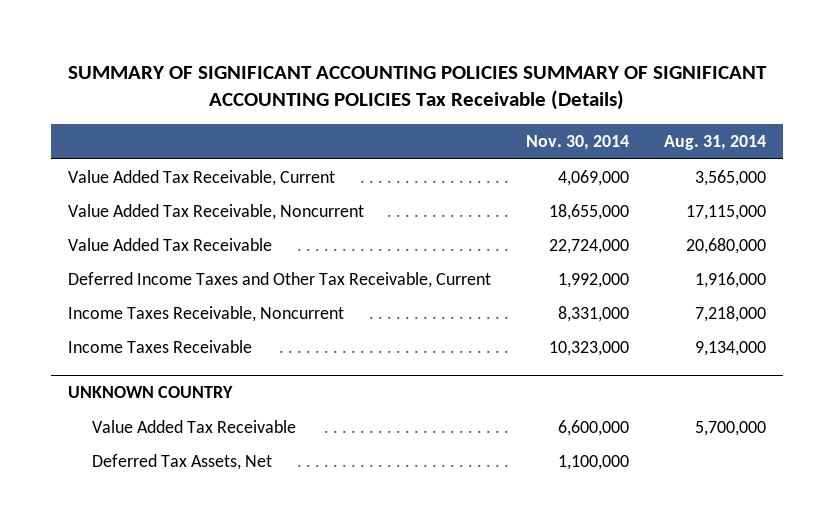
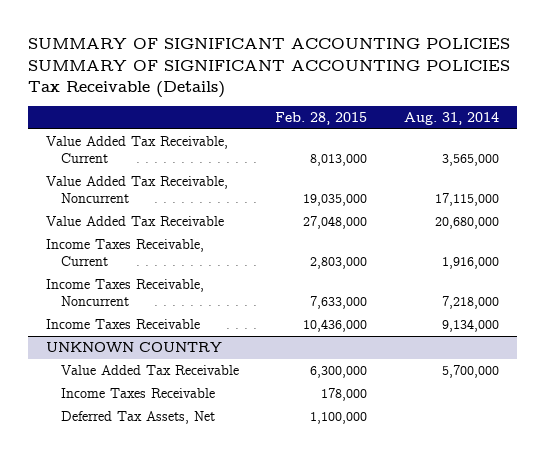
[525,135,629,151] Nov. 30, 2014 -> none
none -> [275,111,368,125] Feb. 28, 2015
[68,271,492,288] Deferred Income Taxes and Other Tax Receivable, Current -> [46,239,205,266] Income Taxes Receivable, Current
none -> [61,388,216,399] Income Taxes Receivable

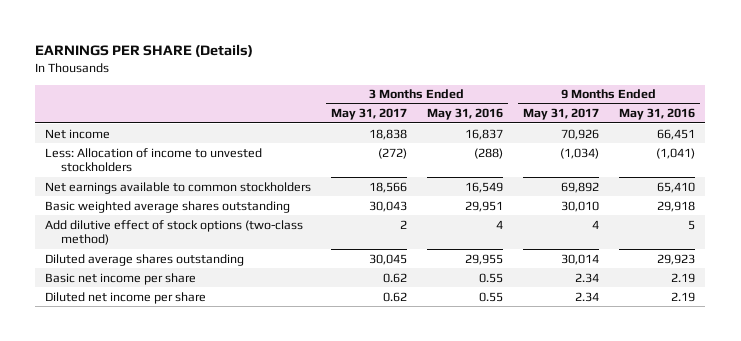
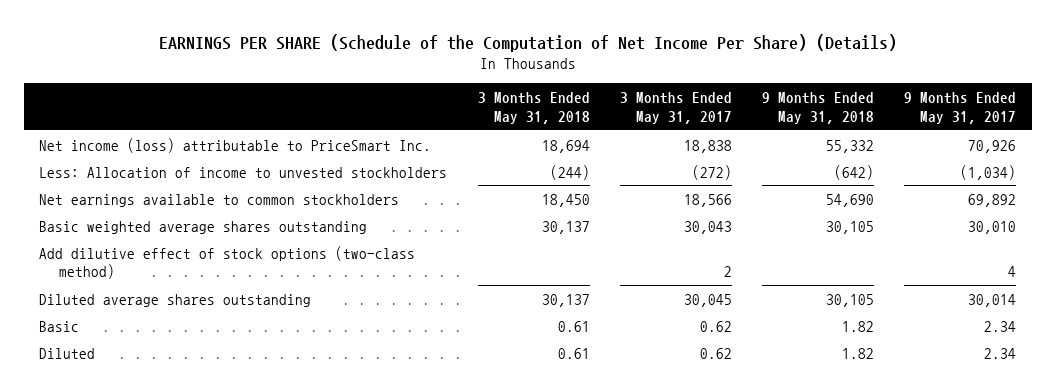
[35,44,254,58] EARNINGS PER SHARE (Details) -> [158,33,897,52] EARNINGS PER SHARE (Schedule of the Computation of Net Income Per Share) (Details)
[427,108,504,121] May 31, 2016 -> none
[619,108,696,121] May 31, 2016 -> none
none -> [477,91,590,124] 3 Months Ended May 31, 2018
none -> [762,91,875,124] 9 Months Ended May 31, 2018
[45,128,111,139] Net income -> [39,137,432,153] Net income (loss) attributable to PriceSmart Inc.
[45,272,197,285] Basic net income per share -> [39,320,80,332] Basic
[45,291,207,304] Diluted net income per share -> [39,347,96,359] Diluted

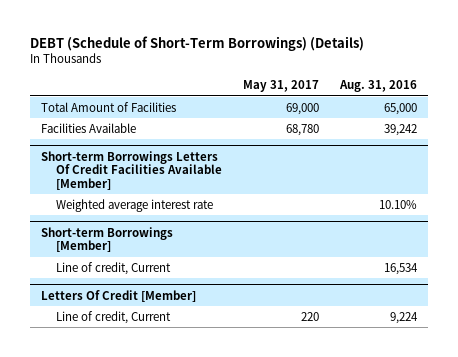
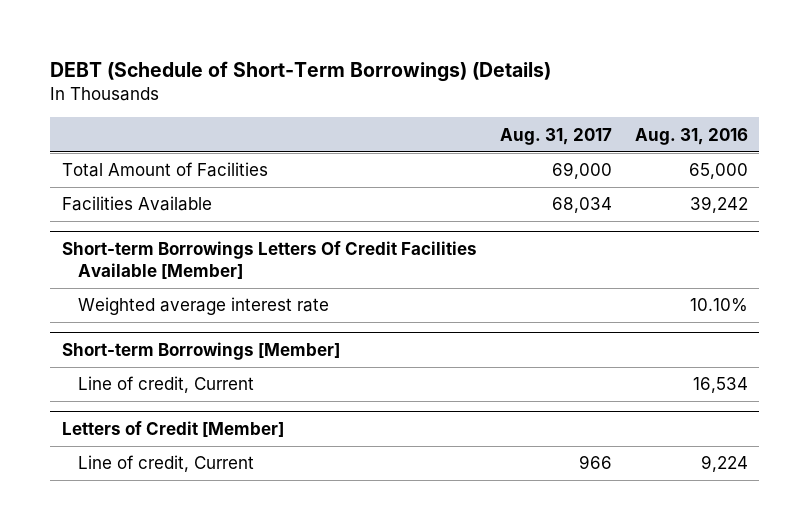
[242,80,319,93] May 31, 2017 -> none
none -> [499,127,612,145] Aug. 31, 2017
[40,289,196,302] Letters Of Credit [Member] -> [61,421,284,438] Letters of Credit [Member]

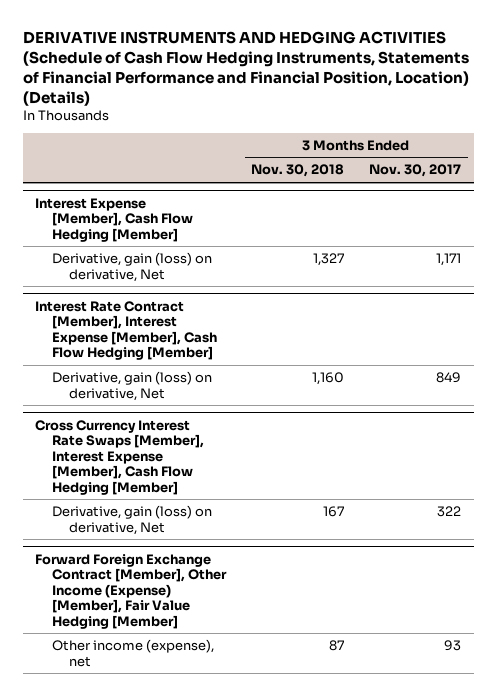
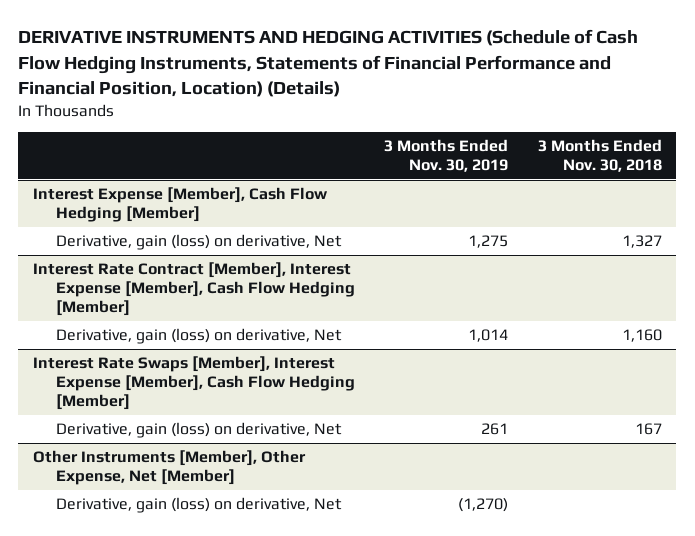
[369,164,462,178] Nov. 30, 2017 -> none
none -> [384,139,509,173] 3 Months Ended Nov. 30, 2019
[35,419,205,495] Cross Currency Interest Rate Swaps [Member], Interest Expense [Member], Cash Flow Hedging [Member] -> [32,356,355,410] Interest Rate Swaps [Member], Interest Expense [Member], Cash Flow Hedging [Member]
[35,553,228,629] Forward Foreign Exchange Contract [Member], Other Income (Expense) [Member], Fair Value Hedging [Member] -> none
[52,639,215,667] Other income (expense), net -> none
none -> [32,450,306,486] Other Instruments [Member], Other Expense, Net [Member]
none -> [55,497,342,514] Derivative, gain (loss) on derivative, Net

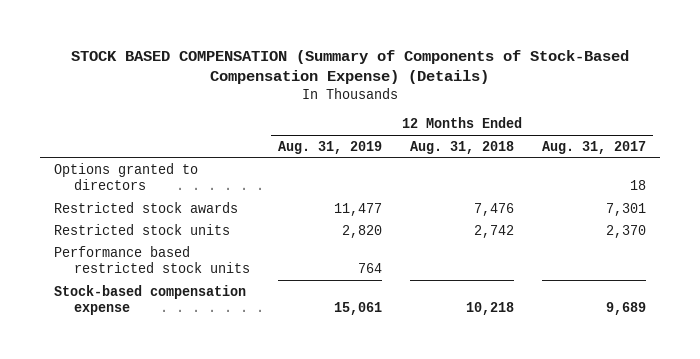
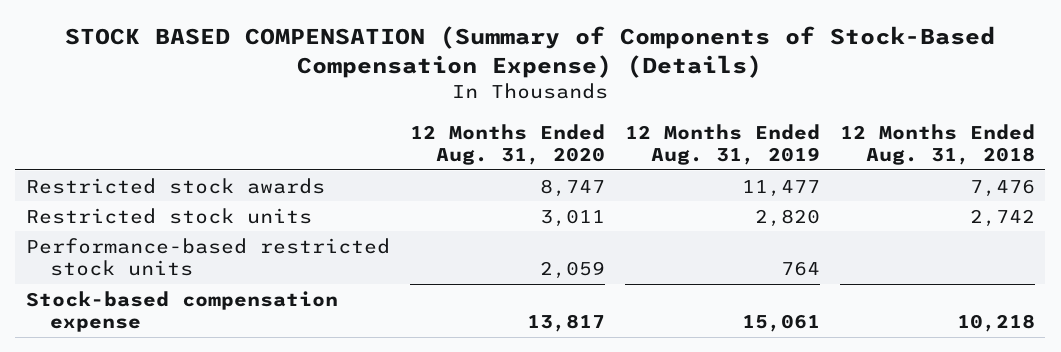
[542,140,647,154] Aug. 31, 2017 -> none
none -> [409,123,605,166] 12 Months Ended Aug. 31, 2020
[53,162,198,191] Options granted to directors -> none
[53,245,250,274] Performance based restricted stock units -> [25,237,390,277] Performance-based restricted stock units

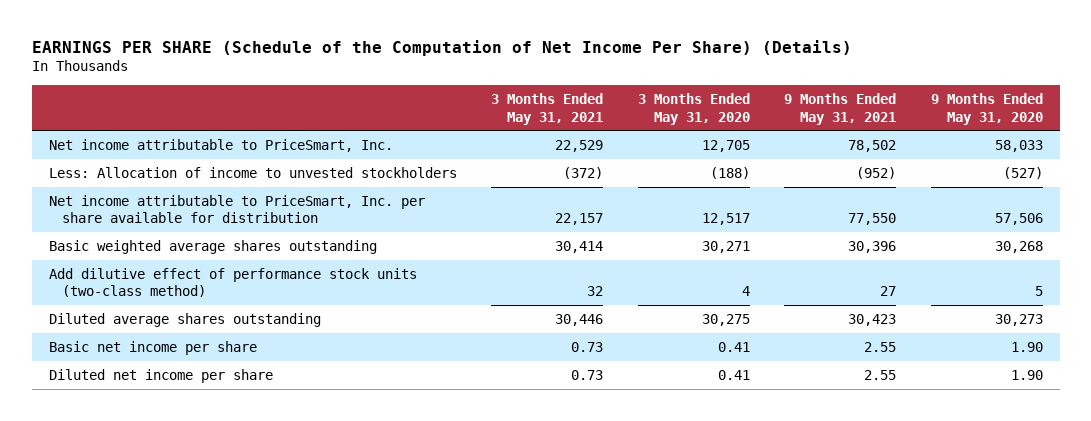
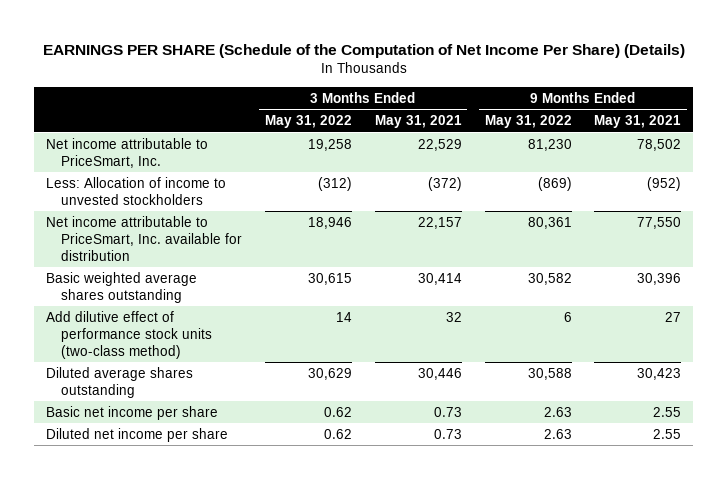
[637,92,750,125] 3 Months Ended May 31, 2020 -> none
[930,92,1043,125] 9 Months Ended May 31, 2020 -> none
none -> [264,115,352,129] May 31, 2022
none -> [484,115,572,129] May 31, 2022
[48,194,425,224] Net income attributable to PriceSmart, Inc. per share available for distribution -> [45,215,242,261] Net income attributable to PriceSmart, Inc. available for distribution

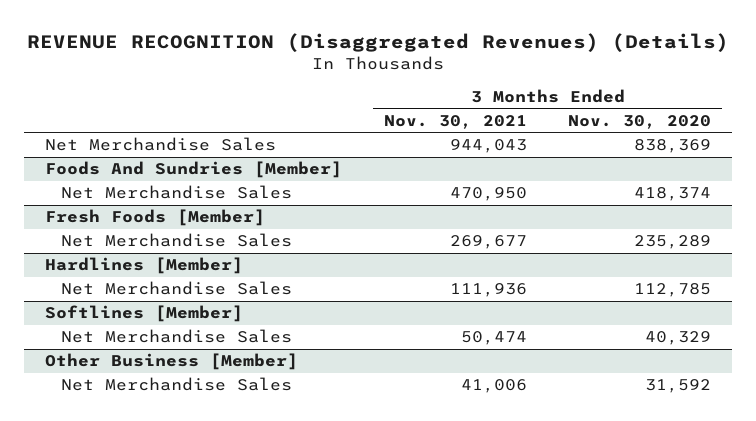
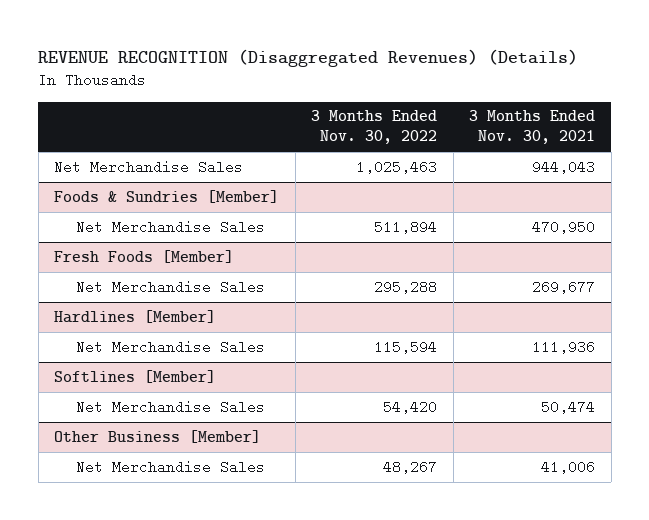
[568,114,712,129] Nov. 30, 2020 -> none
none -> [311,110,438,145] 3 Months Ended Nov. 30, 2022
[44,161,342,179] Foods And Sundries [Member] -> [54,189,280,203] Foods & Sundries [Member]

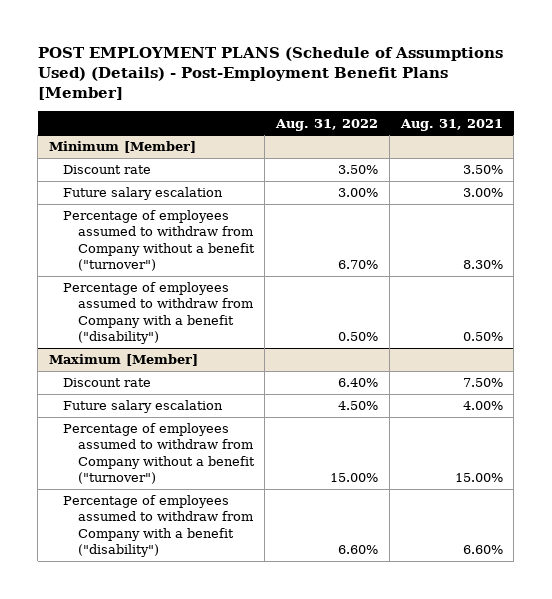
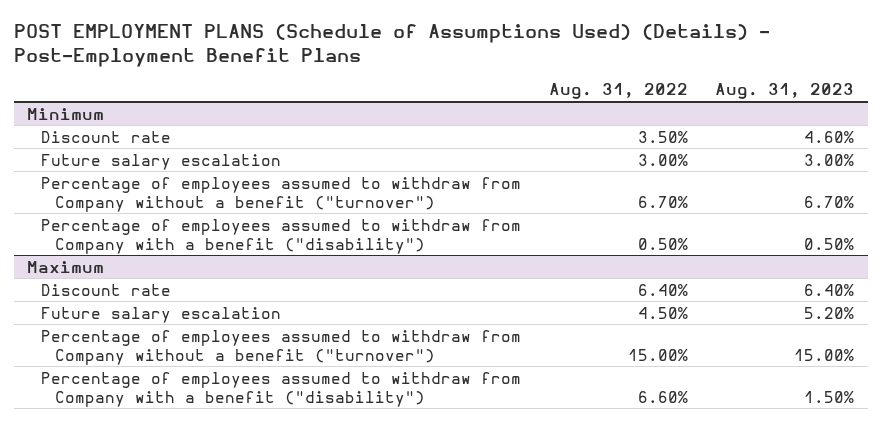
[37,47,503,101] POST EMPLOYMENT PLANS (Schedule of Assumptions Used) (Details) - Post-Employment Benefit Plans [Member] -> [13,23,770,68] POST EMPLOYMENT PLANS (Schedule of Assumptions Used) (Details) - Post-Employment Benefit Plans
[399,118,503,131] Aug. 31, 2021 -> none
none -> [715,83,855,100] Aug. 31, 2023
[49,141,197,154] Minimum [Member] -> [27,107,105,120] Minimum
[49,354,199,367] Maximum [Member] -> [27,260,105,273] Maximum

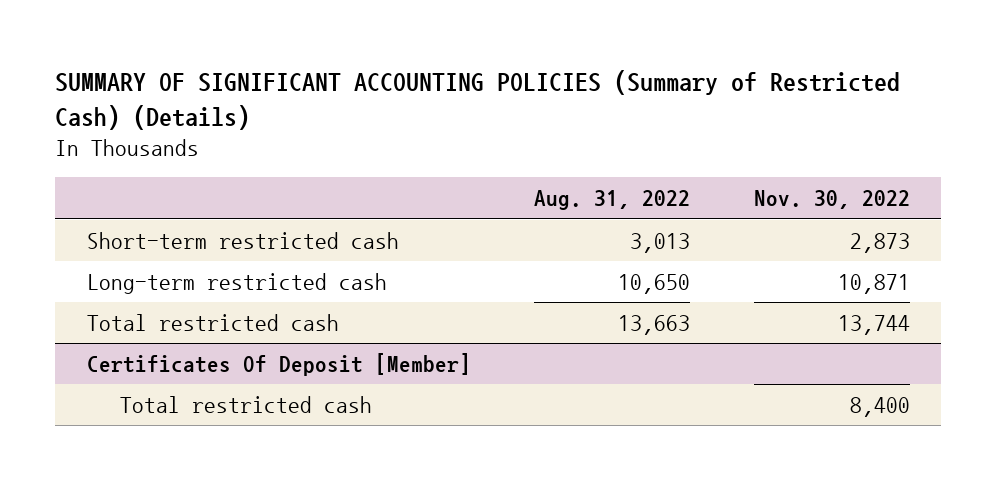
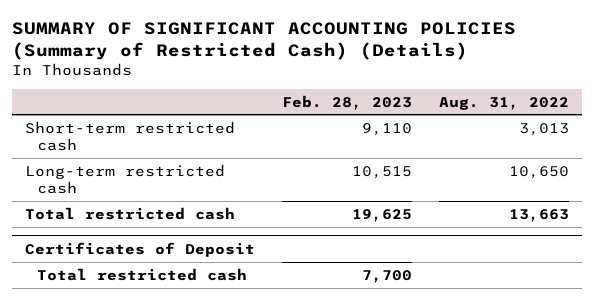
[753,190,910,210] Nov. 30, 2022 -> none
none -> [282,94,413,110] Feb. 28, 2023
[86,352,471,376] Certificates Of Deposit [Member] -> [25,241,256,257] Certificates of Deposit

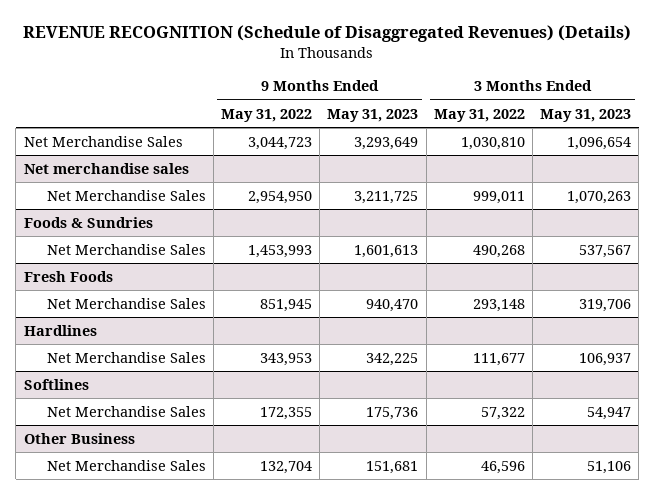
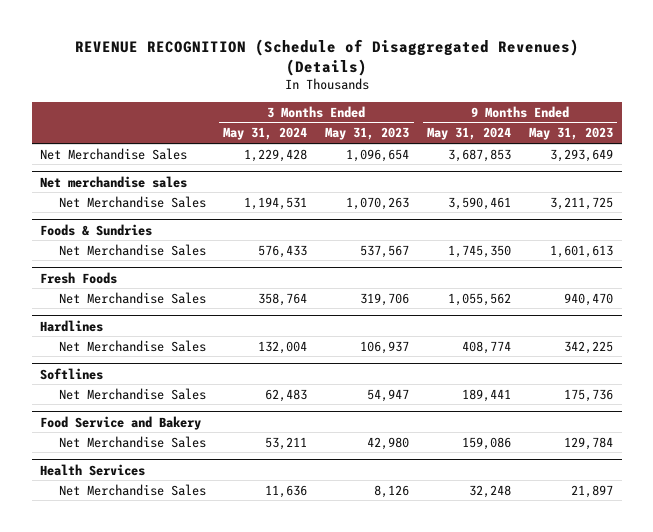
[220,108,312,122] May 31, 2022 -> none
[433,108,525,122] May 31, 2022 -> none
none -> [223,127,308,141] May 31, 2024
none -> [426,127,511,141] May 31, 2024
[23,432,135,444] Other Business -> none
none -> [40,415,202,430] Food Service and Bakery
[366,460,419,474] 151,681 -> [563,436,613,450] 129,784
[587,460,632,474] 51,106 -> [367,436,410,450] 42,980
none -> [40,463,146,476] Health Services
none -> [58,483,206,496] Net Merchandise Sales

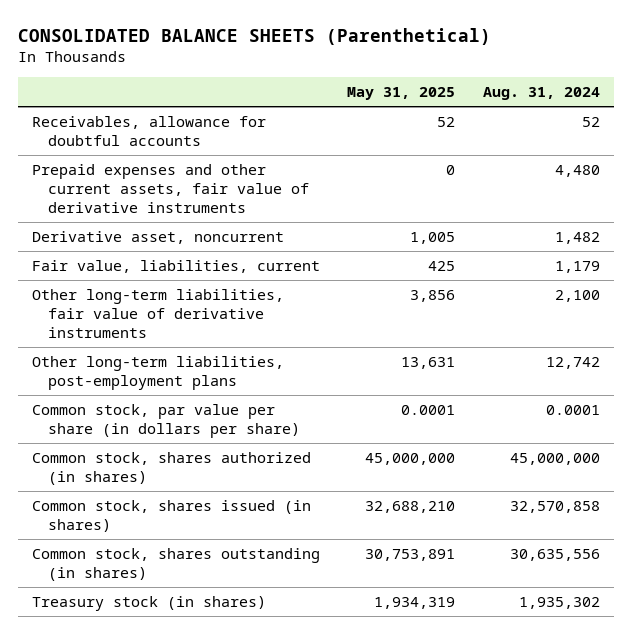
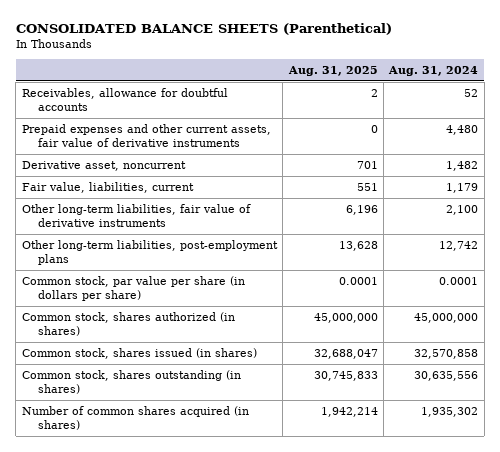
[347,87,456,101] May 31, 2025 -> none
none -> [287,65,378,76] Aug. 31, 2025
[31,595,266,611] Treasury stock (in shares) -> [21,405,249,431] Number of common shares acquired (in shares)

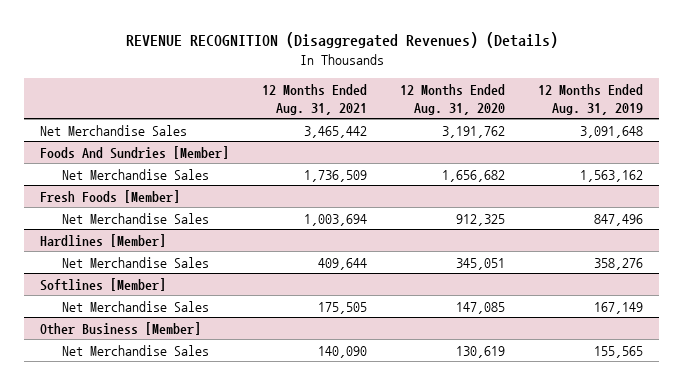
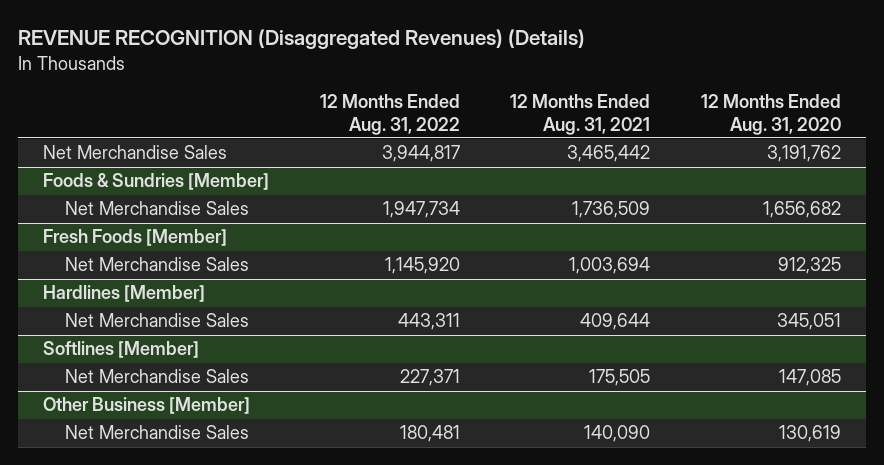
[537,83,643,115] 12 Months Ended Aug. 31, 2019 -> none
none -> [319,93,460,135] 12 Months Ended Aug. 31, 2022
[40,145,230,159] Foods And Sundries [Member] -> [42,173,269,191] Foods & Sundries [Member]

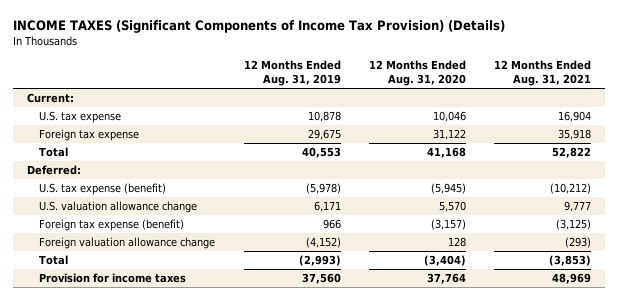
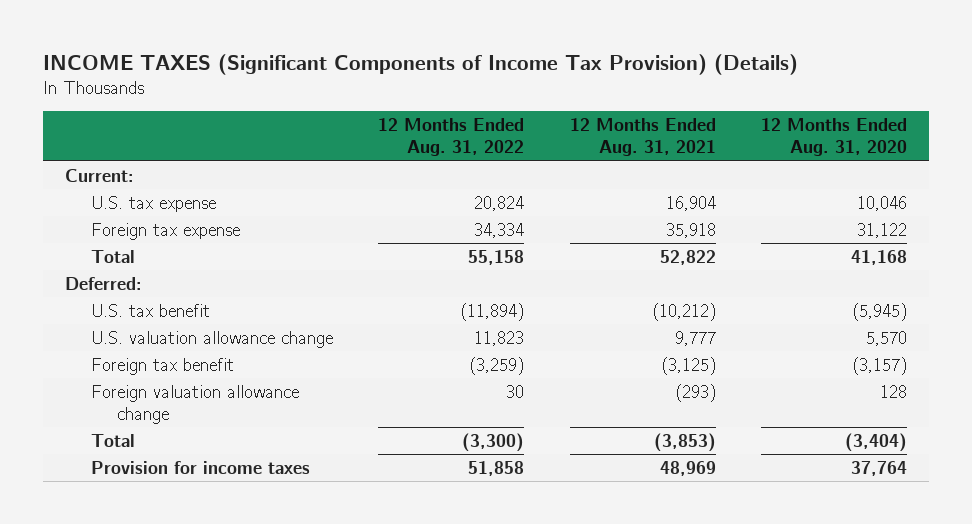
[243,60,341,87] 12 Months Ended Aug. 31, 2019 -> none
none -> [378,118,525,156] 12 Months Ended Aug. 31, 2022
[39,183,167,196] U.S. tax expense (benefit) -> [91,303,211,317] U.S. tax benefit
[39,219,185,232] Foreign tax expense (benefit) -> [91,357,235,375] Foreign tax benefit

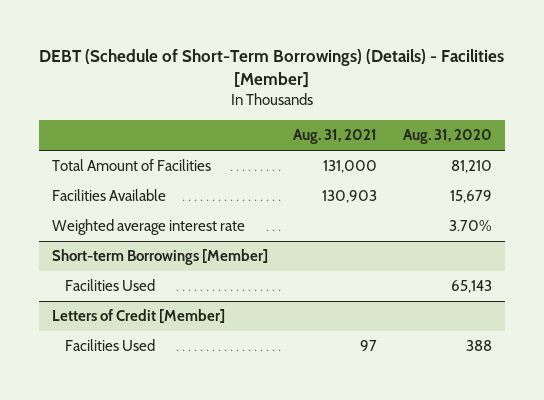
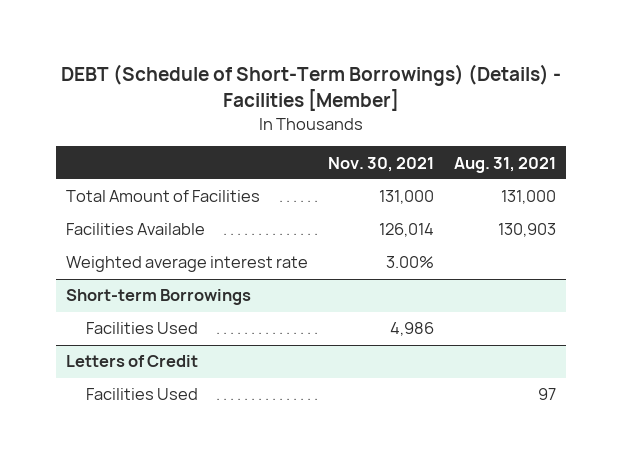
[402,129,492,145] Aug. 31, 2020 -> none
none -> [327,156,434,172] Nov. 30, 2021
[51,249,268,266] Short-term Borrowings [Member] -> [65,289,251,306] Short-term Borrowings
[51,309,225,324] Letters of Credit [Member] -> [65,355,198,368] Letters of Credit

